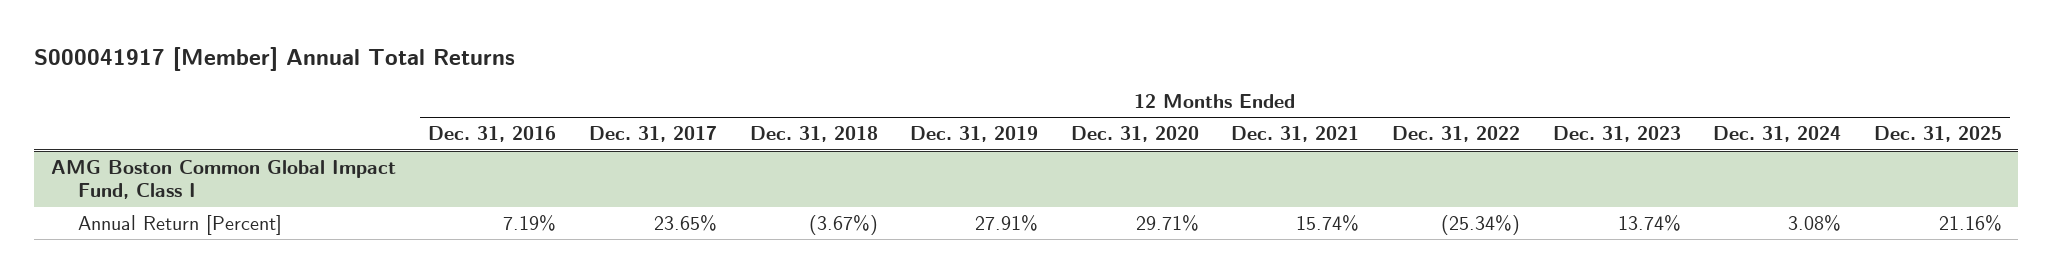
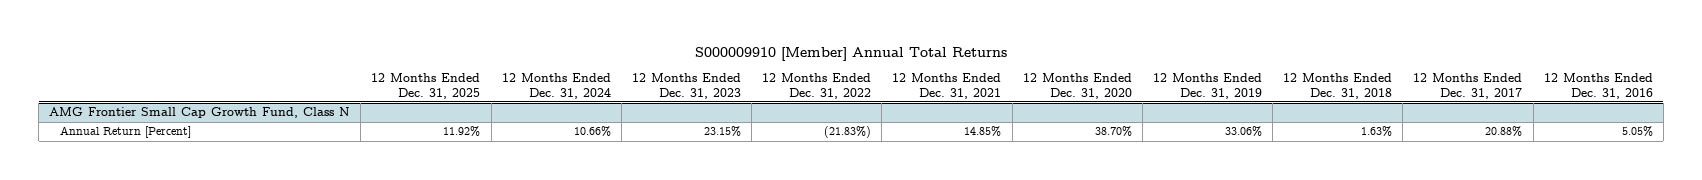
[34,47,516,72] S000041917 [Member] Annual Total Returns -> [694,46,1007,61] S000009910 [Member] Annual Total Returns
[50,160,396,200] AMG Boston Common Global Impact Fund, Class I -> none
none -> [49,107,351,119] AMG Frontier Small Cap Growth Fund, Class N
[503,215,557,232] 7.19% -> [1621,126,1653,138] 5.05%
[653,215,717,232] 23.65% -> [1485,126,1523,138] 20.88%
[808,215,878,236] (3.67%) -> [1361,126,1393,138] 1.63%
[975,215,1039,232] 27.91% -> [1224,126,1262,138] 33.06%
[1135,215,1199,232] 29.71% -> [1094,126,1132,138] 38.70%
[1296,215,1360,232] 15.74% -> [964,126,1002,138] 14.85%
[1441,215,1521,236] (25.34%) -> [824,126,872,139] (21.83%)
[1617,215,1681,232] 13.74% -> [703,126,741,138] 23.15%
[1788,215,1842,232] 3.08% -> [573,126,611,138] 10.66%
[1938,215,2002,232] 21.16% -> [443,126,481,138] 11.92%

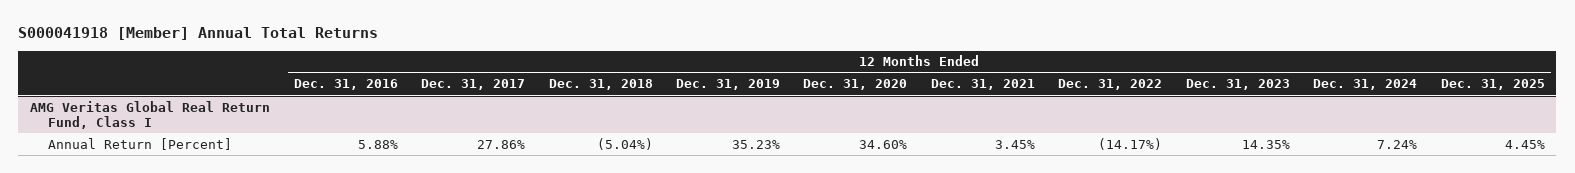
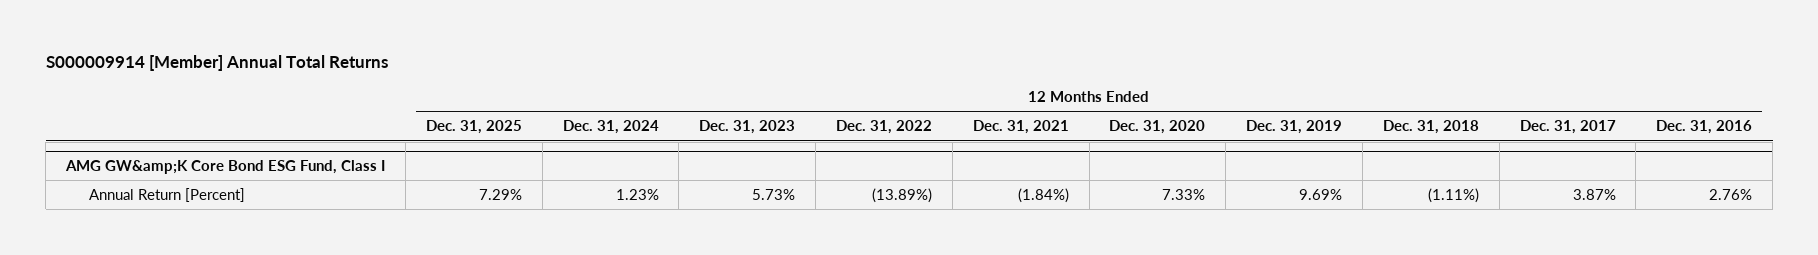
[18,27,379,41] S000041918 [Member] Annual Total Returns -> [45,55,388,72] S000009914 [Member] Annual Total Returns
[30,100,271,129] AMG Veritas Global Real Return Fund, Class I -> none
none -> [65,159,386,174] AMG GW&amp;K Core Bond ESG Fund, Class I
[357,139,398,149] 5.88% -> [1709,188,1753,200] 2.76%
[477,139,526,149] 27.86% -> [1572,188,1616,200] 3.87%
[596,137,653,150] (5.04%) -> [1427,187,1479,203] (1.11%)
[731,139,780,149] 35.23% -> [1299,188,1343,200] 9.69%
[859,139,908,149] 34.60% -> [1162,188,1206,200] 7.33%
[994,139,1035,149] 3.45% -> [1017,187,1069,203] (1.84%)
[1098,137,1163,150] (14.17%) -> [872,187,933,203] (13.89%)
[1241,139,1290,149] 14.35% -> [752,188,796,200] 5.73%
[1377,139,1418,149] 7.24% -> [615,188,659,200] 1.23%
[1504,139,1545,149] 4.45% -> [478,188,522,200] 7.29%

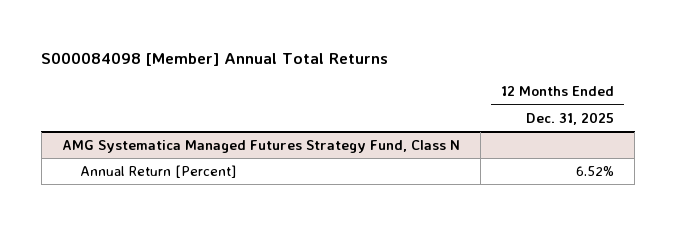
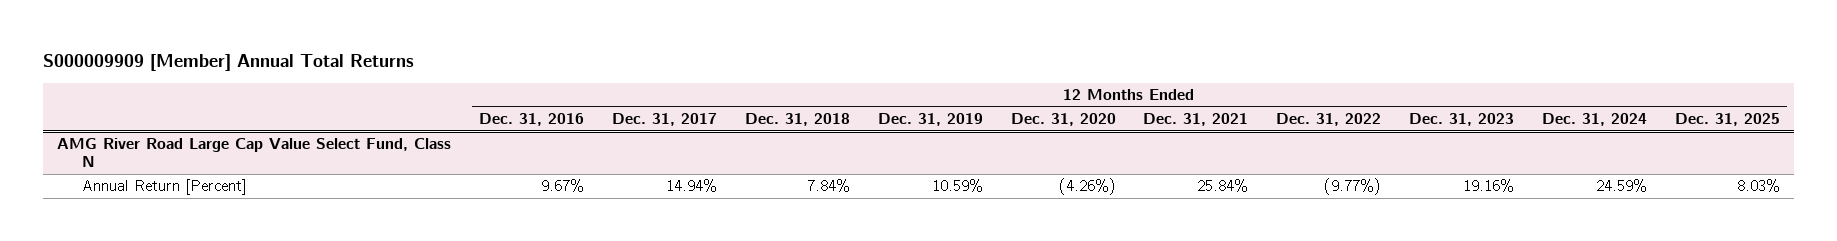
[41,51,389,66] S000084098 [Member] Annual Total Returns -> [43,54,415,72] S000009909 [Member] Annual Total Returns
none -> [479,113,585,127] Dec. 31, 2016
none -> [612,113,718,127] Dec. 31, 2017
none -> [744,113,850,127] Dec. 31, 2018
none -> [877,113,983,127] Dec. 31, 2019
none -> [1010,113,1116,127] Dec. 31, 2020
none -> [1143,113,1249,127] Dec. 31, 2021
none -> [1276,113,1382,127] Dec. 31, 2022
none -> [1409,113,1515,127] Dec. 31, 2023
none -> [1541,113,1647,127] Dec. 31, 2024
[61,140,460,154] AMG Systematica Managed Futures Strategy Fund, Class N -> none
none -> [57,138,452,168] AMG River Road Large Cap Value Select Fund, Class N
[576,166,615,177] 6.52% -> [1736,179,1780,193] 8.03%

